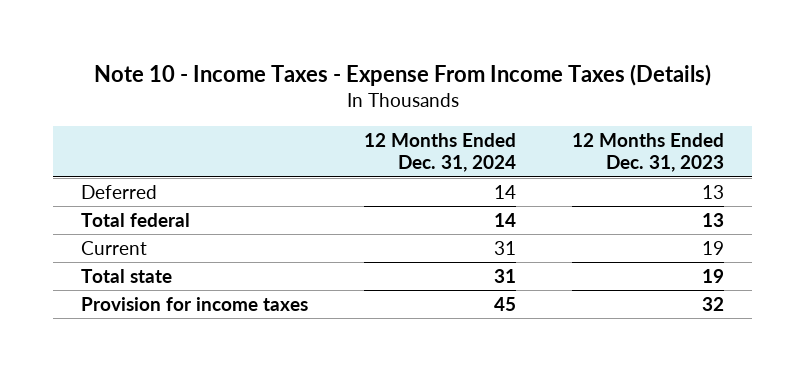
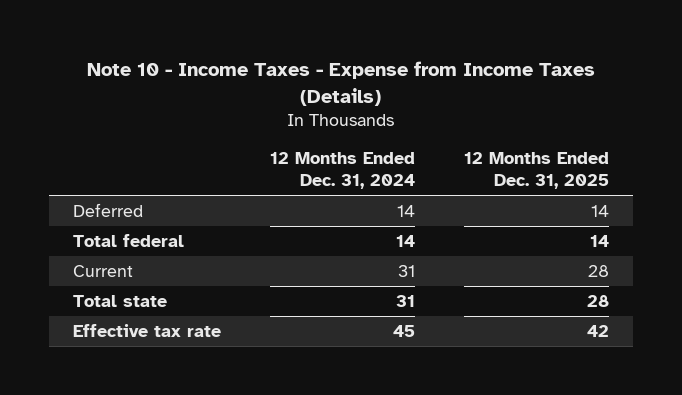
[93,64,711,87] Note 10 - Income Taxes - Expense From Income Taxes (Details) -> [87,60,596,106] Note 10 - Income Taxes - Expense from Income Taxes (Details)
[571,132,724,173] 12 Months Ended Dec. 31, 2023 -> none
none -> [463,152,609,190] 12 Months Ended Dec. 31, 2025
[81,296,309,311] Provision for income taxes -> [73,323,222,337] Effective tax rate

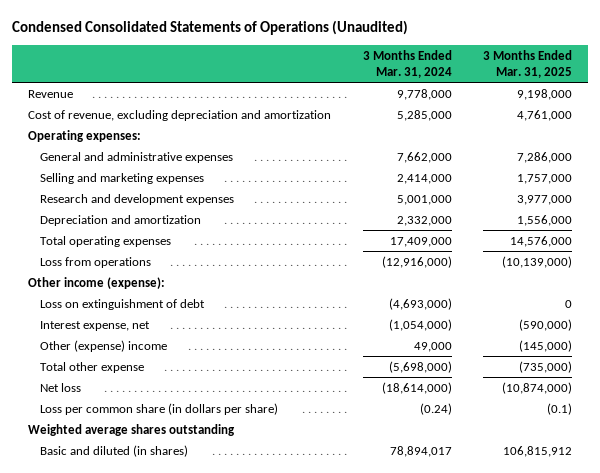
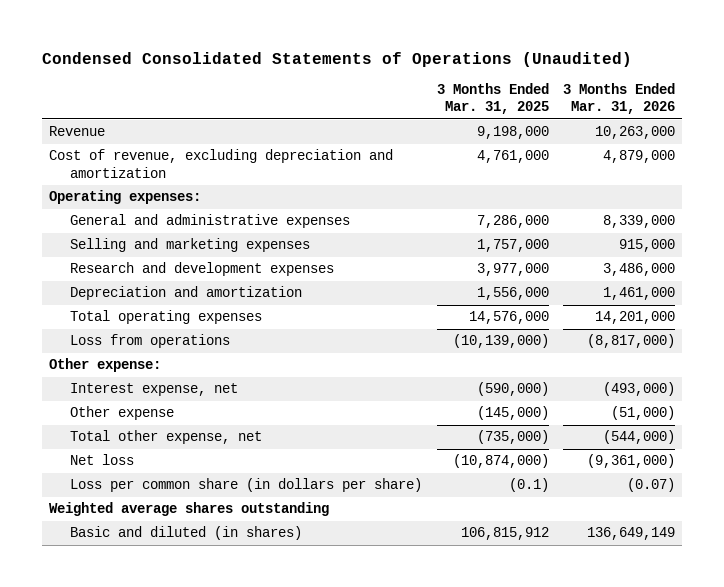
[362,49,452,78] 3 Months Ended Mar. 31, 2024 -> none
none -> [562,82,675,115] 3 Months Ended Mar. 31, 2026
[39,298,205,310] Loss on extinguishment of debt -> none
[27,276,165,289] Other income (expense): -> [49,358,162,373] Other expense:
[39,339,167,352] Other (expense) income -> [70,406,175,421] Other expense
[39,361,144,373] Total other expense -> [70,430,263,445] Total other expense, net

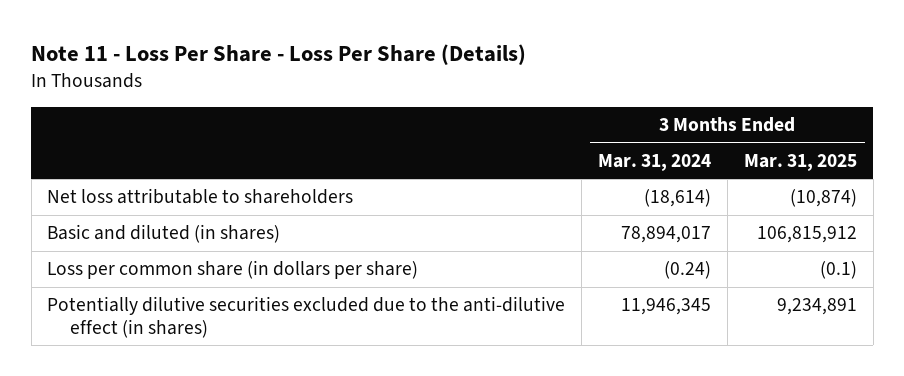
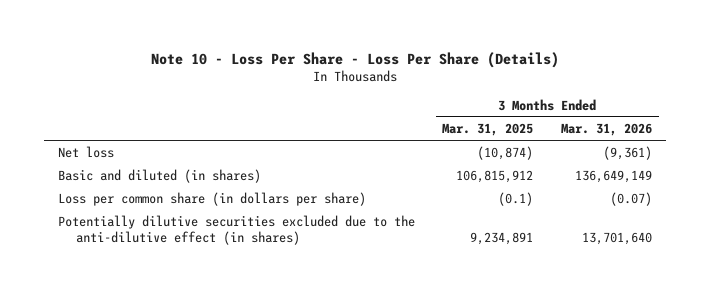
[31,44,527,66] Note 11 - Loss Per Share - Loss Per Share (Details) -> [150,51,559,68] Note 10 - Loss Per Share - Loss Per Share (Details)
[598,153,712,171] Mar. 31, 2024 -> none
none -> [561,122,653,136] Mar. 31, 2026
[47,188,354,205] Net loss attributable to shareholders -> [57,146,114,159] Net loss

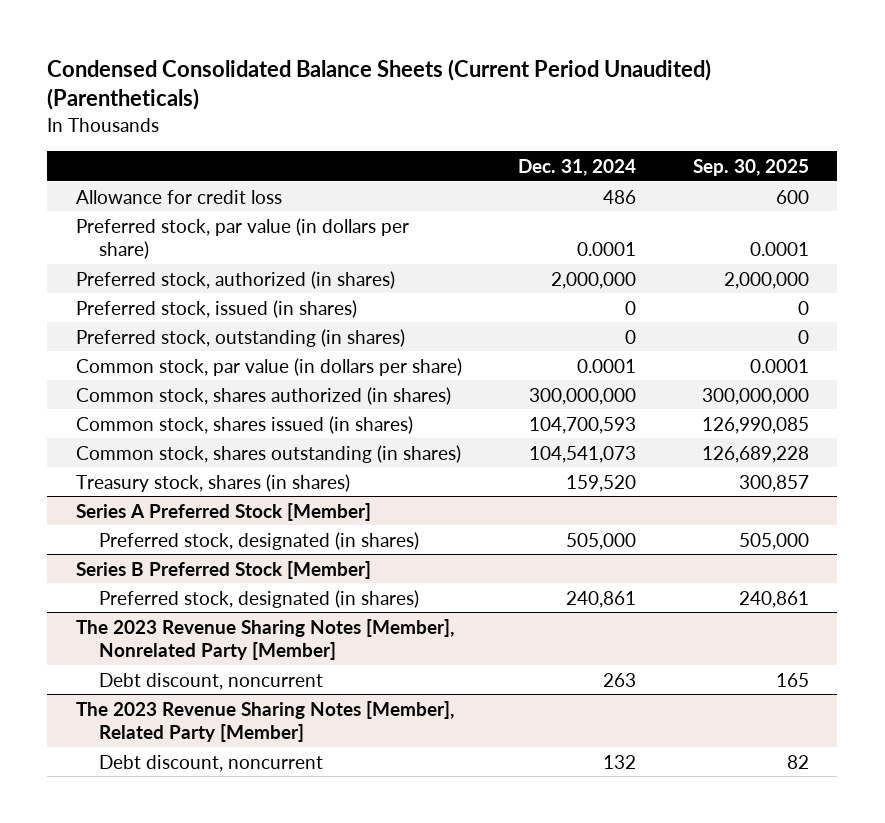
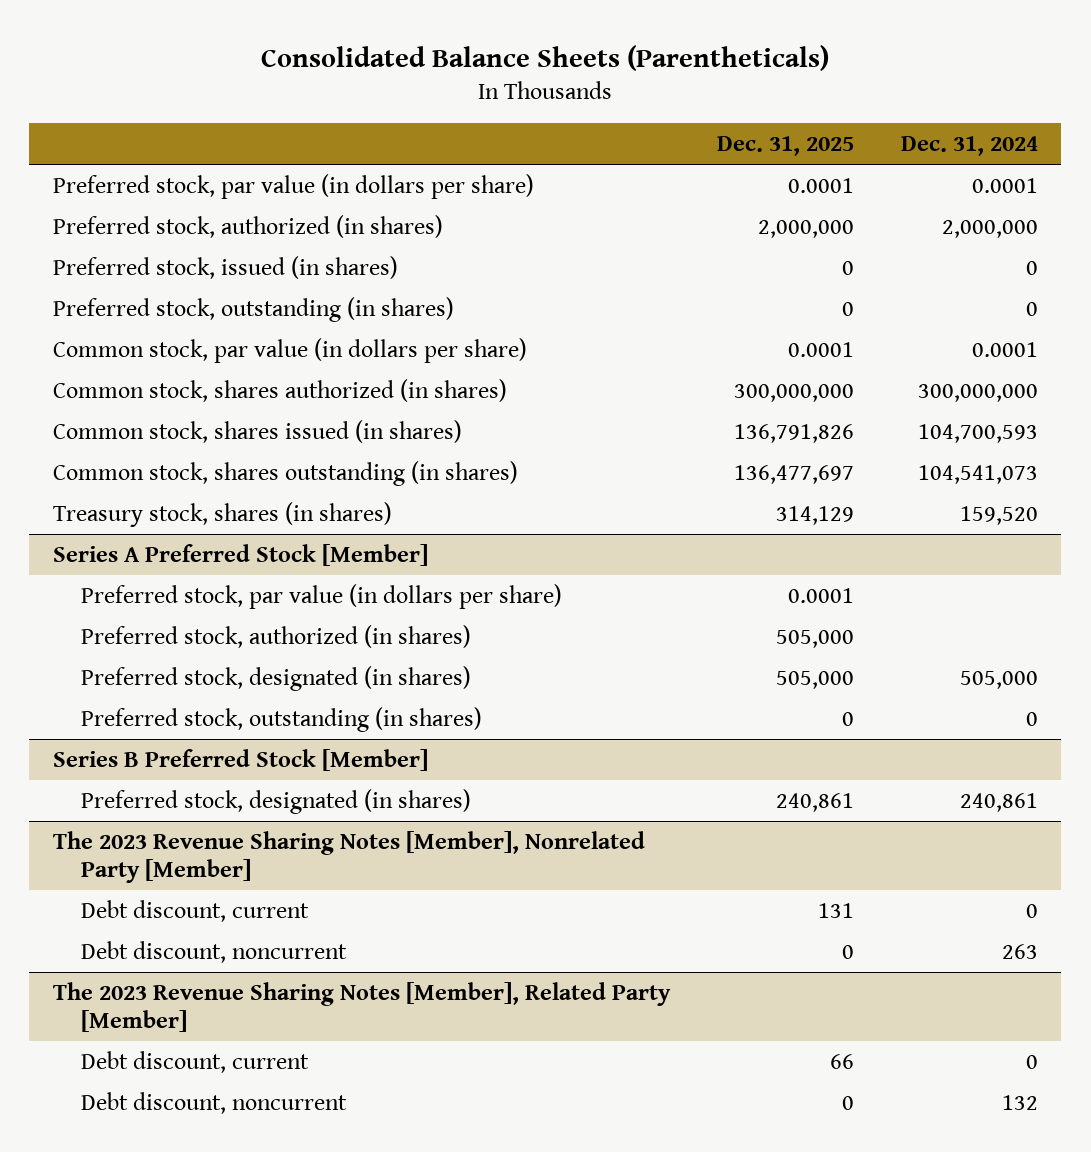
[47,58,712,111] Condensed Consolidated Balance Sheets (Current Period Unaudited) (Parentheticals) -> [261,44,830,71] Consolidated Balance Sheets (Parentheticals)
[692,158,809,176] Sep. 30, 2025 -> none
none -> [716,136,854,157] Dec. 31, 2025
[75,189,282,204] Allowance for credit loss -> none
none -> [80,583,562,609] Preferred stock, par value (in dollars per share)
none -> [80,624,471,648] Preferred stock, authorized (in shares)
none -> [80,706,482,732] Preferred stock, outstanding (in shares)
none -> [80,899,309,922] Debt discount, current
none -> [80,1050,309,1073] Debt discount, current

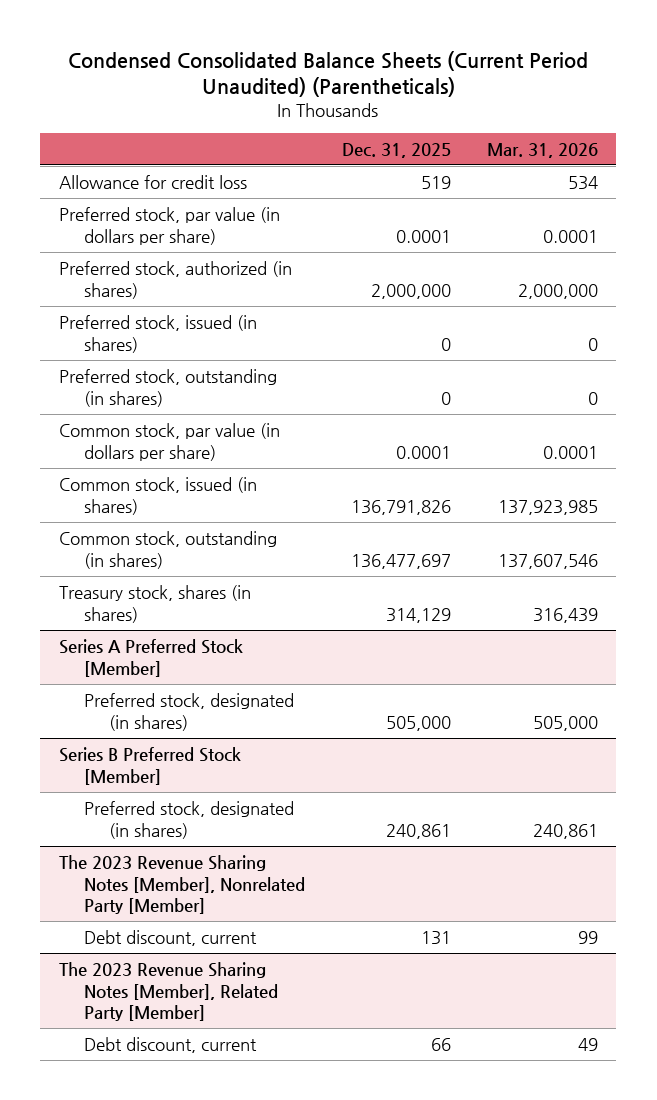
[261,44,830,71] Consolidated Balance Sheets (Parentheticals) -> [68,50,589,97] Condensed Consolidated Balance Sheets (Current Period Unaudited) (Parentheticals)
[900,136,1038,157] Dec. 31, 2024 -> none
none -> [486,142,598,158] Mar. 31, 2026
none -> [58,174,247,189] Allowance for credit loss
[52,378,507,402] Common stock, shares authorized (in shares) -> none
[52,419,462,443] Common stock, shares issued (in shares) -> [58,476,257,515] Common stock, issued (in shares)
[52,460,518,486] Common stock, shares outstanding (in shares) -> [58,530,277,569] Common stock, outstanding (in shares)
[80,583,562,609] Preferred stock, par value (in dollars per share) -> none
[80,624,471,648] Preferred stock, authorized (in shares) -> none
[80,706,482,732] Preferred stock, outstanding (in shares) -> none
[80,940,347,963] Debt discount, noncurrent -> none
[80,1091,347,1114] Debt discount, noncurrent -> none

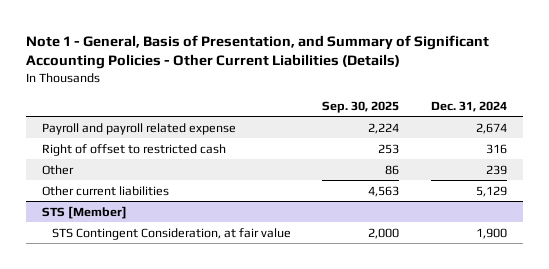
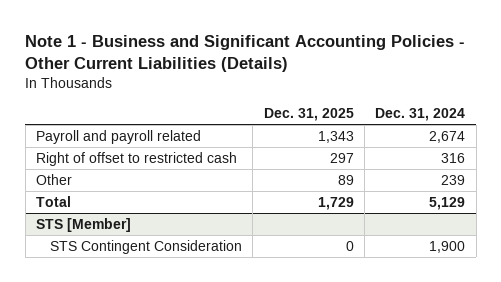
[26,34,490,70] Note 1 - General, Basis of Presentation, and Summary of Significant Accounting Policies - Other Current Liabilities (Details) -> [25,35,466,73] Note 1 - Business and Significant Accounting Policies - Other Current Liabilities (Details)
[322,100,400,113] Sep. 30, 2025 -> none
none -> [263,108,354,122] Dec. 31, 2025
[42,122,237,135] Payroll and payroll related expense -> [36,129,202,144] Payroll and payroll related
[42,185,170,196] Other current liabilities -> [36,195,72,207] Total
[51,227,291,240] STS Contingent Consideration, at fair value -> [49,239,242,254] STS Contingent Consideration

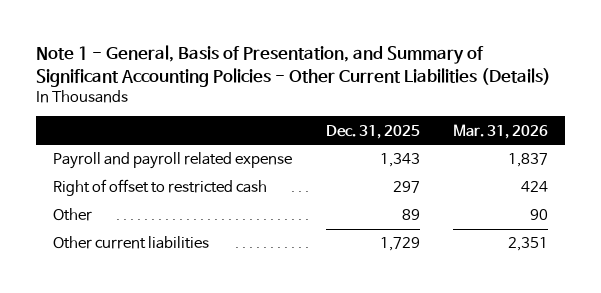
[25,35,466,73] Note 1 - Business and Significant Accounting Policies - Other Current Liabilities (Details) -> [35,44,551,87] Note 1 - General, Basis of Presentation, and Summary of Significant Accounting Policies - Other Current Liabilities (Details)
[375,108,466,122] Dec. 31, 2024 -> none
none -> [453,123,549,139] Mar. 31, 2026
[36,129,202,144] Payroll and payroll related -> [52,152,292,170] Payroll and payroll related expense
[36,217,132,232] STS [Member] -> none
[49,239,242,254] STS Contingent Consideration -> none
[36,195,72,207] Total -> [52,236,209,250] Other current liabilities

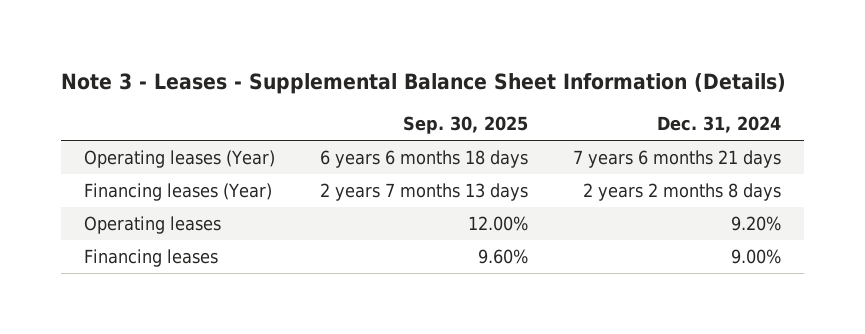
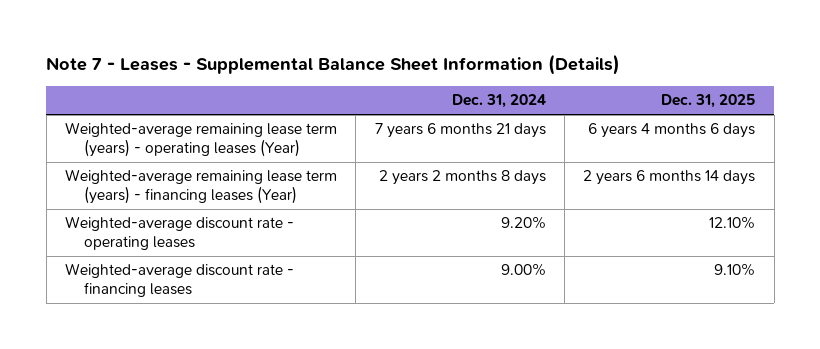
[61,73,787,95] Note 3 - Leases - Supplemental Balance Sheet Information (Details) -> [46,54,621,76] Note 7 - Leases - Supplemental Balance Sheet Information (Details)
[402,116,528,135] Sep. 30, 2025 -> none
none -> [661,94,756,109] Dec. 31, 2025
[83,150,275,169] Operating leases (Year) -> [65,122,338,157] Weighted-average remaining lease term (years) - operating leases (Year)
[83,183,272,202] Financing leases (Year) -> [65,169,338,204] Weighted-average remaining lease term (years) - financing leases (Year)
[83,216,221,235] Operating leases -> [65,216,295,250] Weighted-average discount rate - operating leases
[83,249,218,268] Financing leases -> [65,263,295,297] Weighted-average discount rate - financing leases

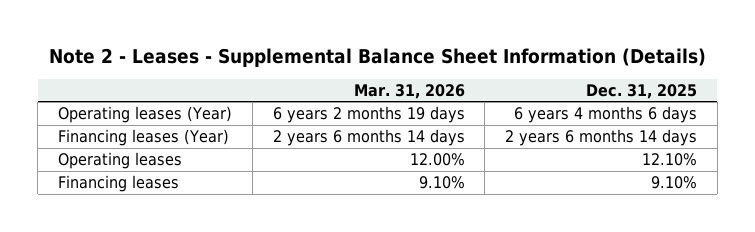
[46,54,621,76] Note 7 - Leases - Supplemental Balance Sheet Information (Details) -> [48,47,706,67] Note 2 - Leases - Supplemental Balance Sheet Information (Details)
[451,94,546,109] Dec. 31, 2024 -> none
none -> [353,83,465,99] Mar. 31, 2026
[65,122,338,157] Weighted-average remaining lease term (years) - operating leases (Year) -> [57,106,232,124] Operating leases (Year)
[65,169,338,204] Weighted-average remaining lease term (years) - financing leases (Year) -> [57,129,229,147] Financing leases (Year)
[65,216,295,250] Weighted-average discount rate - operating leases -> [57,152,182,170] Operating leases
[65,263,295,297] Weighted-average discount rate - financing leases -> [57,175,179,193] Financing leases

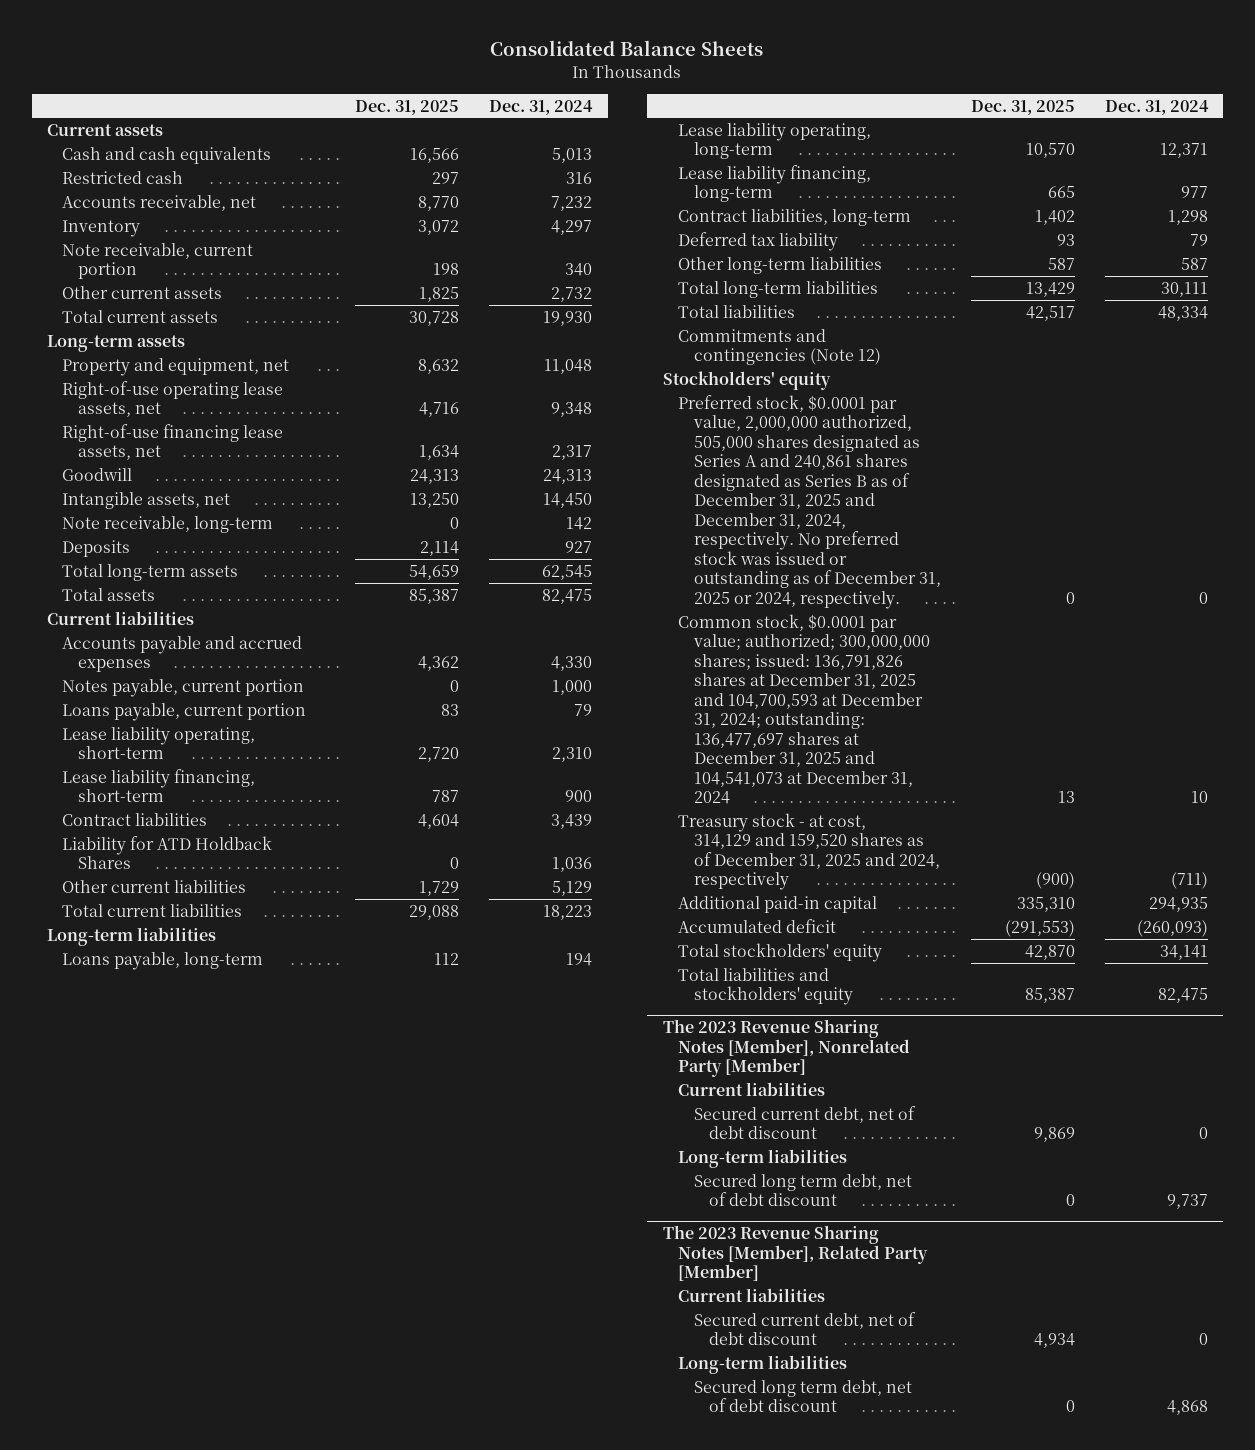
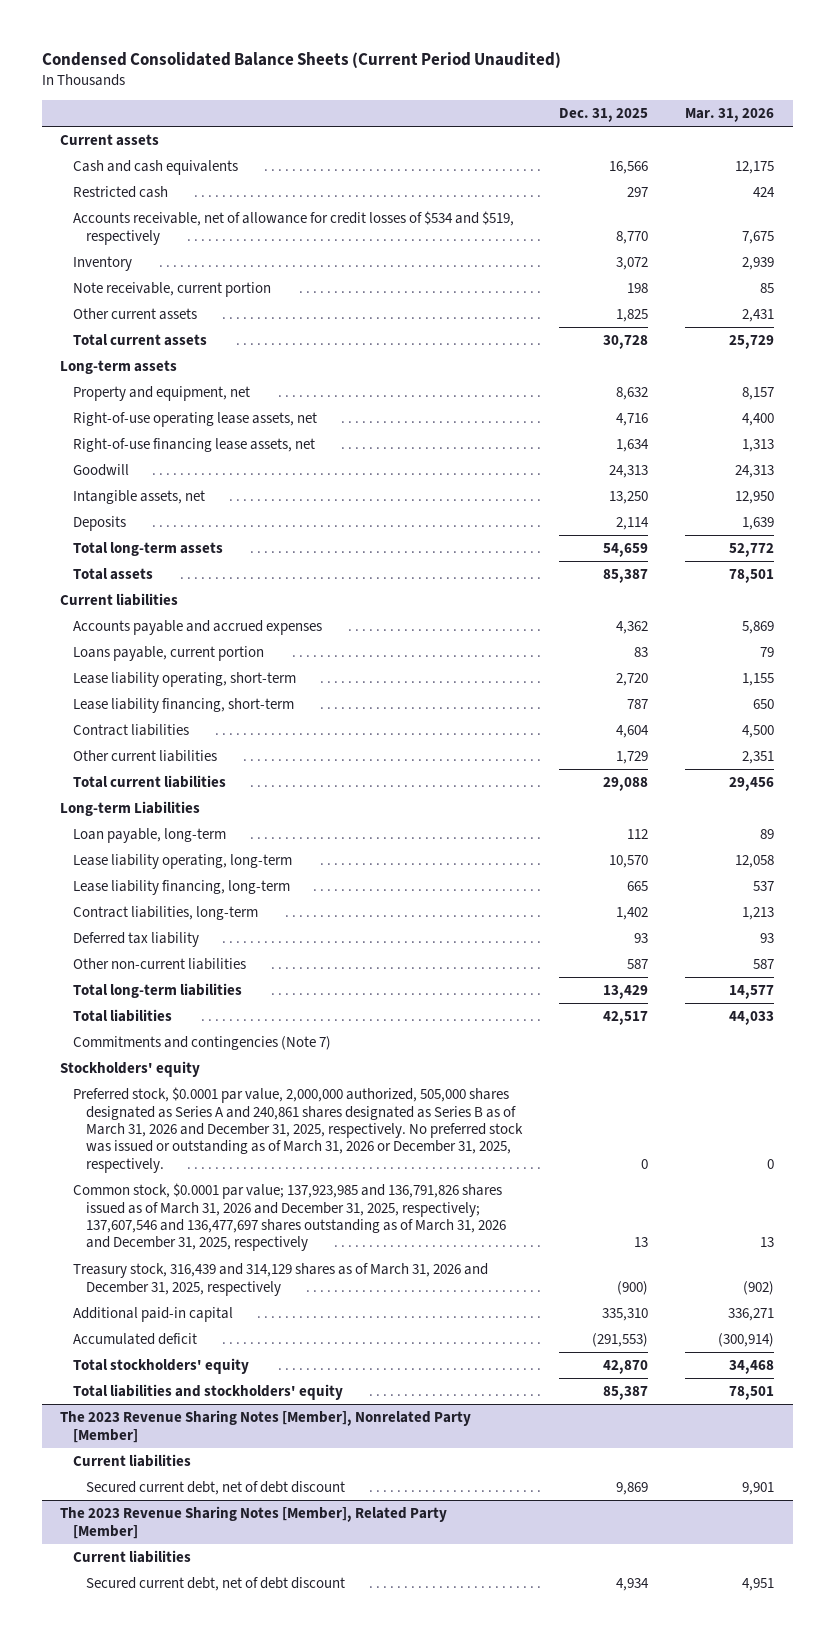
[490,40,764,57] Consolidated Balance Sheets -> [41,51,561,68] Condensed Consolidated Balance Sheets (Current Period Unaudited)
[489,99,594,115] Dec. 31, 2024 -> none
none -> [685,107,775,122] Mar. 31, 2026
[62,194,257,211] Accounts receivable, net -> [73,211,515,245] Accounts receivable, net of allowance for credit losses of $534 and $519, respectively
[62,515,274,533] Note receivable, long-term -> none
[62,678,305,697] Notes payable, current portion -> none
[62,835,273,870] Liability for ATD Holdback Shares -> none
[46,926,216,946] Long-term liabilities -> [60,801,201,817] Long-term Liabilities
[62,951,264,970] Loans payable, long-term -> [73,828,227,844] Loan payable, long-term
[678,256,883,274] Other long-term liabilities -> [73,958,247,971] Other non-current liabilities
[678,328,881,366] Commitments and contingencies (Note 12) -> [73,1036,332,1051] Commitments and contingencies (Note 7)
[678,394,941,609] Preferred stock, $0.0001 par value, 2,000,000 authorized, 505,000 shares designated as Series A and 240,861 shares designated as Series B as of December 31, 2025 and December 31, 2024, respectively. No preferred stock was issued or outstanding as of December 31, 2025 or 2024, respectively. -> [73,1087,523,1173] Preferred stock, $0.0001 par value, 2,000,000 authorized, 505,000 shares designated as Series A and 240,861 shares designated as Series B as of March 31, 2026 and December 31, 2025, respectively. No preferred stock was issued or outstanding as of March 31, 2026 or December 31, 2025, respectively.
[678,613,930,805] Common stock, $0.0001 par value; authorized; 300,000,000 shares; issued: 136,791,826 shares at December 31, 2025 and 104,700,593 at December 31, 2024; outstanding: 136,477,697 shares at December 31, 2025 and 104,541,073 at December 31, 2024 -> [73,1183,506,1252] Common stock, $0.0001 par value; 137,923,985 and 136,791,826 shares issued as of March 31, 2026 and December 31, 2025, respectively; 137,607,546 and 136,477,697 shares outstanding as of March 31, 2026 and December 31, 2025, respectively
[678,812,940,891] Treasury stock - at cost, 314,129 and 159,520 shares as of December 31, 2025 and 2024, respectively -> [73,1263,489,1296] Treasury stock, 316,439 and 314,129 shares as of March 31, 2026 and December 31, 2025, respectively
[678,1148,848,1168] Long-term liabilities -> none
[693,1173,912,1207] Secured long term debt, net of debt discount -> none
[678,1354,848,1374] Long-term liabilities -> none
[693,1379,912,1413] Secured long term debt, net of debt discount -> none

